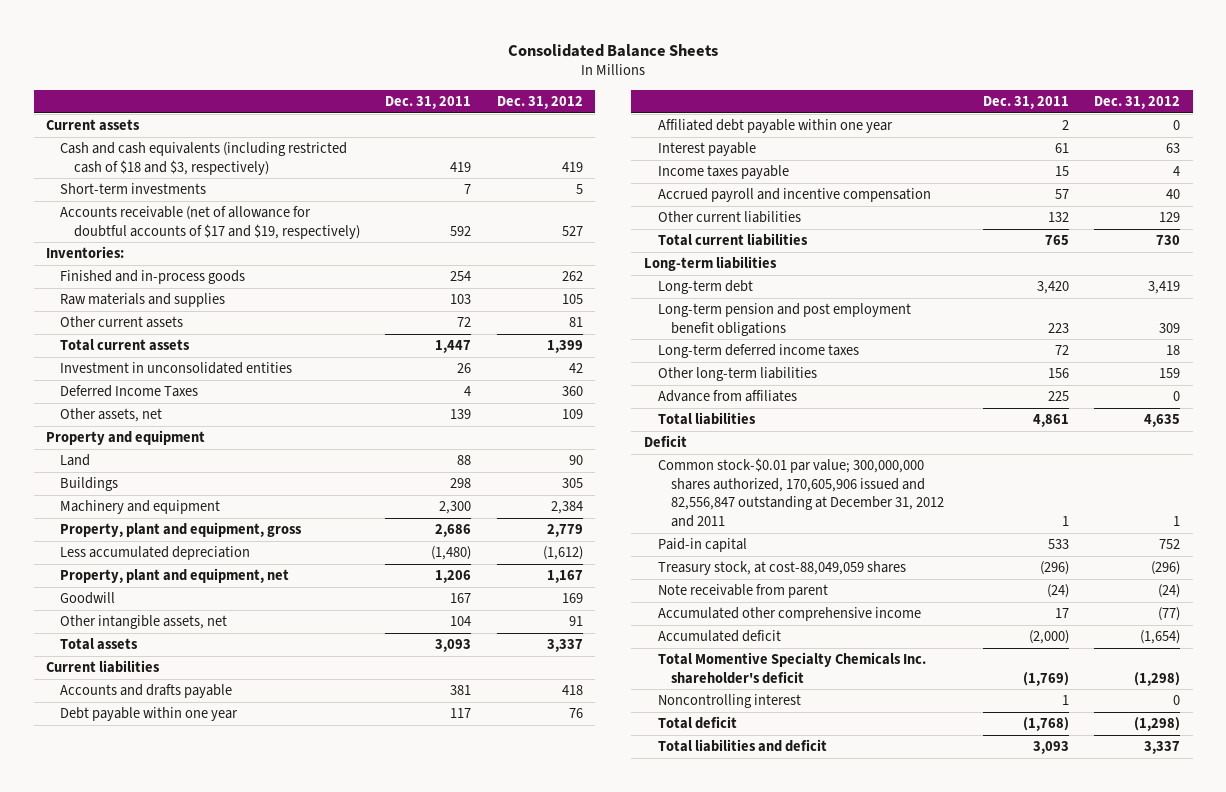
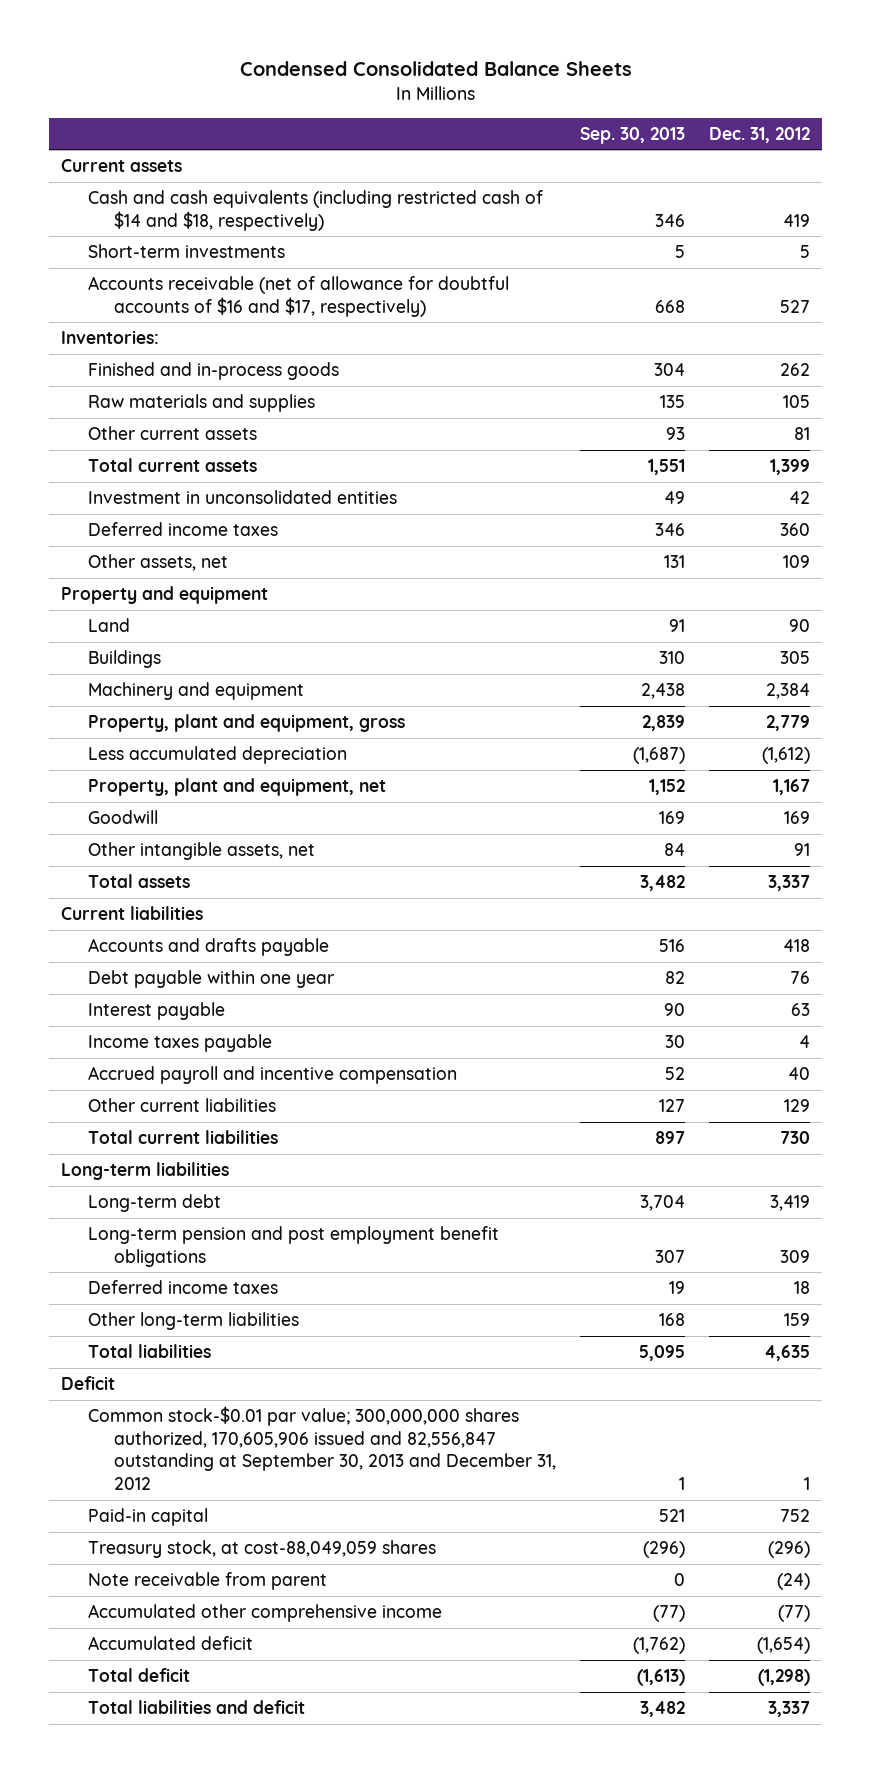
[508,43,719,57] Consolidated Balance Sheets -> [239,61,632,77] Condensed Consolidated Balance Sheets
[385,95,472,109] Dec. 31, 2011 -> none
none -> [580,126,686,144] Sep. 30, 2013
[60,142,348,175] Cash and cash equivalents (including restricted cash of $18 and $3, respectively) -> [87,190,543,231] Cash and cash equivalents (including restricted cash of $14 and $18, respectively)
[60,206,360,239] Accounts receivable (net of allowance for doubtful accounts of $17 and $19, respectively) -> [87,276,509,317] Accounts receivable (net of allowance for doubtful accounts of $16 and $17, respectively)
[60,385,199,398] Deferred Income Taxes -> [87,522,278,537] Deferred income taxes
[657,119,893,134] Affiliated debt payable within one year -> none
[657,344,859,359] Long-term deferred income taxes -> [87,1280,278,1295] Deferred income taxes
[657,390,797,403] Advance from affiliates -> none
[657,458,945,528] Common stock-$0.01 par value; 300,000,000 shares authorized, 170,605,906 issued and 82,556,847 outstanding at December 31, 2012 and 2011 -> [87,1406,557,1491] Common stock-$0.01 par value; 300,000,000 shares authorized, 170,605,906 issued and 82,556,847 outstanding at September 30, 2013 and December 31, 2012
[657,652,926,684] Total Momentive Specialty Chemicals Inc. shareholder's deficit -> none
[657,694,801,709] Noncontrolling interest -> none

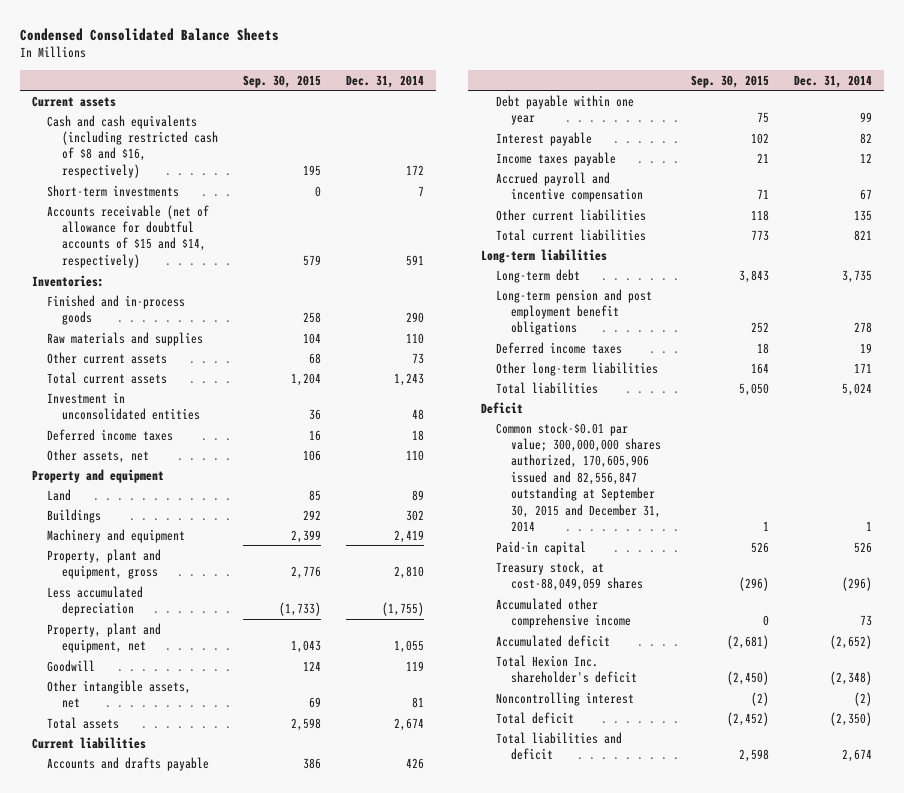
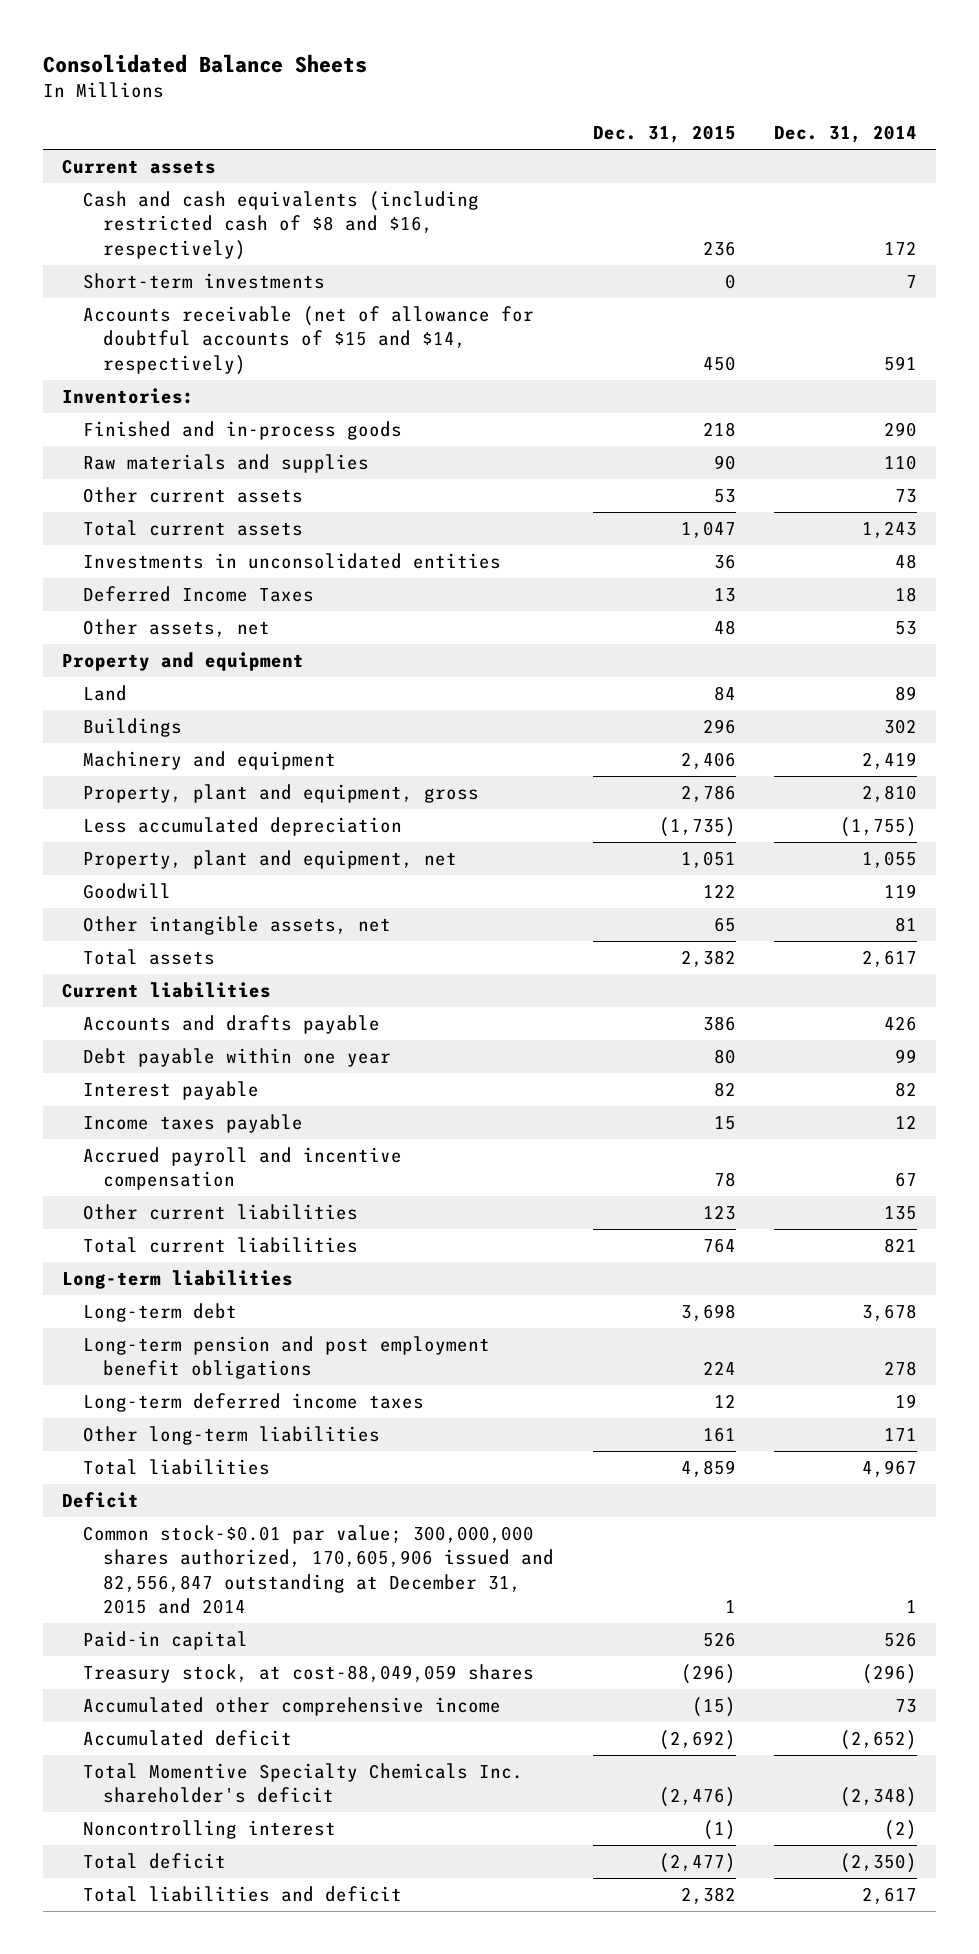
[19,27,279,41] Condensed Consolidated Balance Sheets -> [42,53,367,73] Consolidated Balance Sheets
[243,74,322,88] Sep. 30, 2015 -> none
none -> [592,125,736,144] Dec. 31, 2015
[47,391,201,421] Investment in unconsolidated entities -> [82,553,501,570] Investments in unconsolidated entities
[47,428,174,441] Deferred income taxes -> [82,586,314,603] Deferred Income Taxes
[405,449,424,461] 110 -> [895,621,918,636] 53
[393,717,424,731] 2,674 -> [862,950,918,968] 2,617
[842,269,873,283] 3,735 -> [862,1304,918,1322] 3,678
[495,341,622,354] Deferred income taxes -> [82,1393,424,1413] Long-term deferred income taxes
[842,382,873,396] 5,024 -> [862,1460,918,1478] 4,967
[495,421,661,532] Common stock-$0.01 par value; 300,000,000 shares authorized, 170,605,906 issued and 82,556,847 outstanding at September 30, 2015 and December 31, 2014 -> [82,1525,555,1614] Common stock-$0.01 par value; 300,000,000 shares authorized, 170,605,906 issued and 82,556,847 outstanding at December 31, 2015 and 2014
[495,654,637,684] Total Hexion Inc. shareholder's deficit -> [82,1763,523,1804] Total Momentive Specialty Chemicals Inc. shareholder's deficit
[842,749,873,763] 2,674 -> [862,1887,918,1905] 2,617

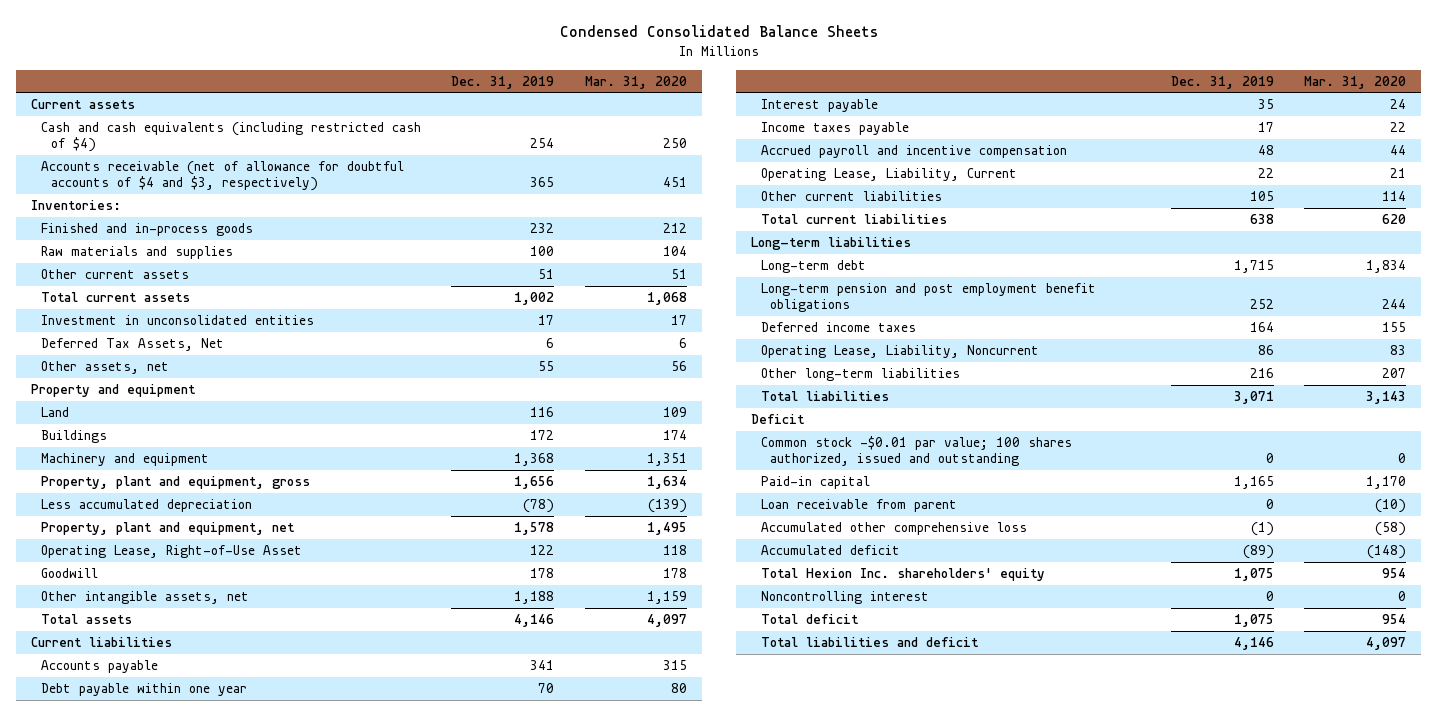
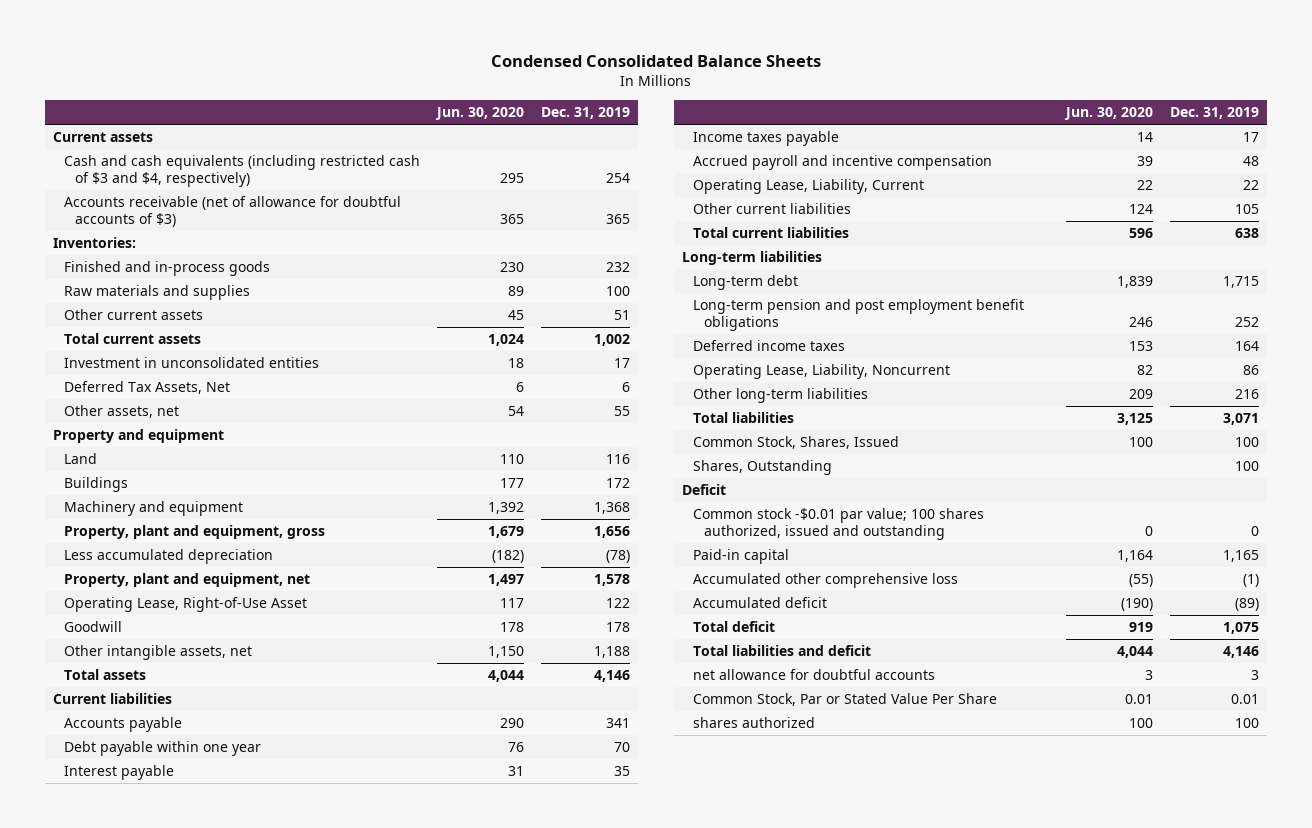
[584,75,687,89] Mar. 31, 2020 -> none
none -> [434,107,524,121] Jun. 30, 2020
[41,122,422,153] Cash and cash equivalents (including restricted cash of $4) -> [64,155,421,188] Cash and cash equivalents (including restricted cash of $3 and $4, respectively)
[41,161,405,192] Accounts receivable (net of allowance for doubtful accounts of $4 and $3, respectively) -> [64,196,402,228] Accounts receivable (net of allowance for doubtful accounts of $3)
none -> [692,436,899,450] Common Stock, Shares, Issued
none -> [692,460,832,476] Shares, Outstanding
[760,499,957,513] Loan receivable from parent -> none
[760,568,1045,582] Total Hexion Inc. shareholders' equity -> none
[760,591,929,605] Noncontrolling interest -> none
none -> [692,669,935,681] net allowance for doubtful accounts
none -> [692,693,997,707] Common Stock, Par or Stated Value Per Share
none -> [692,717,815,729] shares authorized

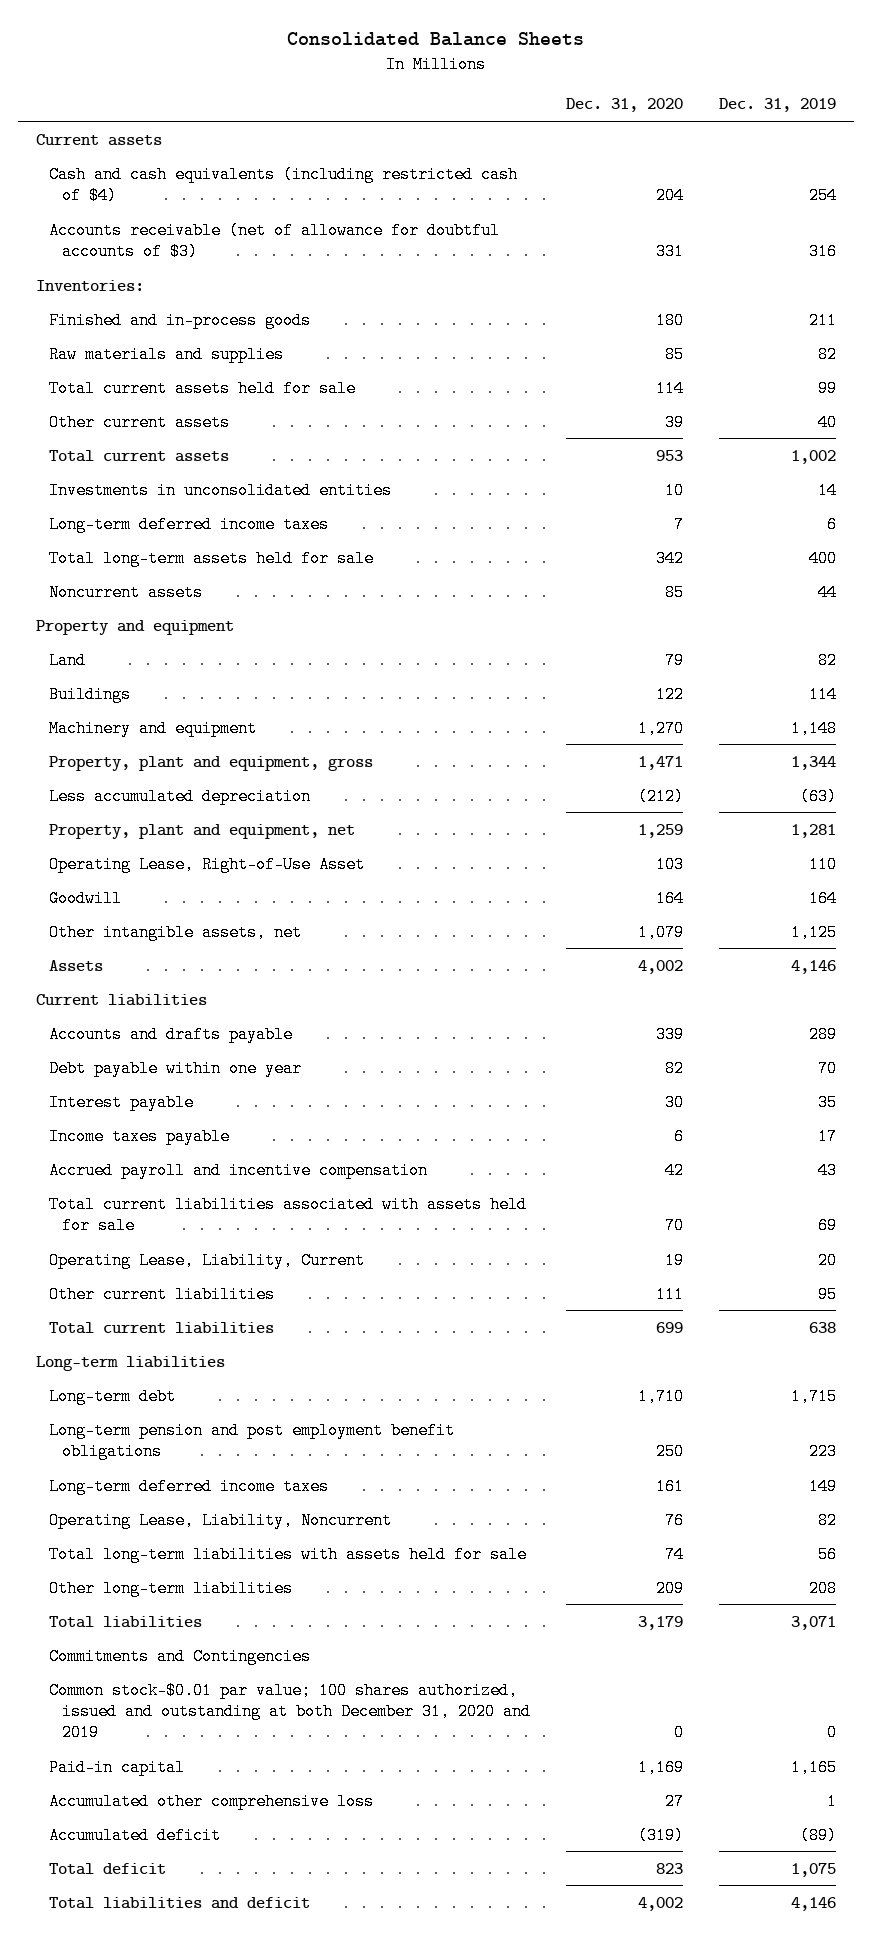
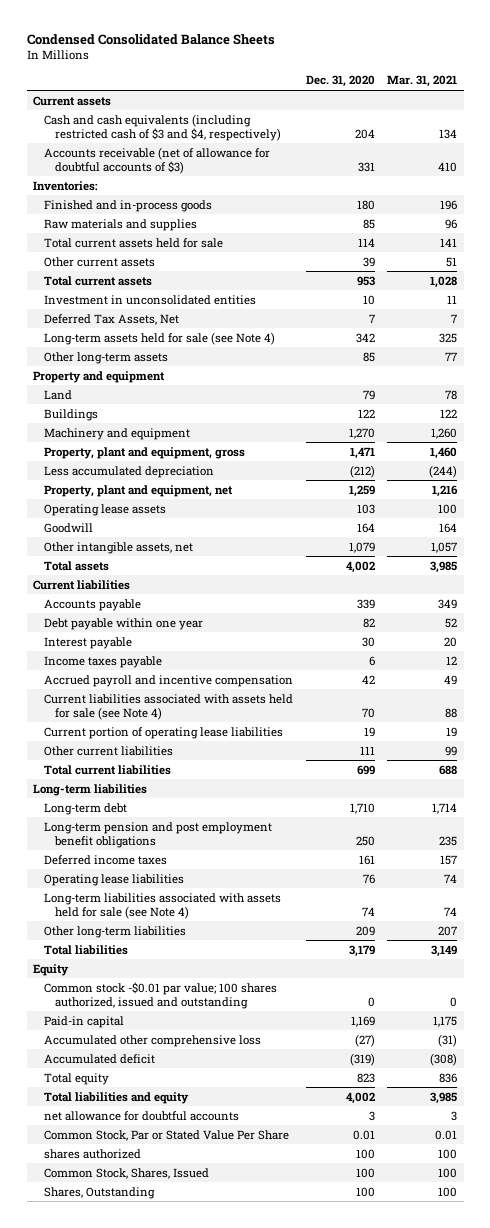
[286,32,584,47] Consolidated Balance Sheets -> [26,34,275,46] Condensed Consolidated Balance Sheets
[718,98,836,113] Dec. 31, 2019 -> none
none -> [387,75,458,88] Mar. 31, 2021
[48,165,518,204] Cash and cash equivalents (including restricted cash of $4) -> [44,113,282,141] Cash and cash equivalents (including restricted cash of $3 and $4, respectively)
[48,515,329,533] Long-term deferred income taxes -> none
[48,481,392,499] Investments in unconsolidated entities -> [44,294,257,305] Investment in unconsolidated entities
none -> [44,313,180,325] Deferred Tax Assets, Net
[48,549,374,567] Total long-term assets held for sale -> [44,331,276,345] Long-term assets held for sale (see Note 4)
[48,583,203,601] Noncurrent assets -> [44,351,169,364] Other long-term assets
[48,855,365,873] Operating Lease, Right-of-Use Asset -> [44,503,167,516] Operating lease assets
[48,959,103,971] Assets -> [44,560,110,571] Total assets
[48,1025,293,1043] Accounts and drafts payable -> [44,598,142,611] Accounts payable
[48,1195,527,1234] Total current liabilities associated with assets held for sale -> [44,693,294,720] Current liabilities associated with assets held for sale (see Note 4)
[48,1251,365,1269] Operating Lease, Liability, Current -> [44,726,284,739] Current portion of operating lease liabilities
[48,1477,329,1495] Long-term deferred income taxes -> [44,854,168,865] Deferred income taxes
[48,1511,392,1529] Operating Lease, Liability, Noncurrent -> [44,873,185,886] Operating lease liabilities
[48,1545,527,1563] Total long-term liabilities with assets held for sale -> [44,892,282,919] Long-term liabilities associated with assets held for sale (see Note 4)
[48,1647,311,1665] Commitments and Contingencies -> none
none -> [33,963,70,976] Equity
[48,1681,531,1742] Common stock-$0.01 par value; 100 shares authorized, issued and outstanding at both December 31, 2020 and 2019 -> [44,981,278,1009] Common stock -$0.01 par value; 100 shares authorized, issued and outstanding
[664,1792,684,1810] 27 -> [354,1033,375,1047] (27)
[48,1862,166,1875] Total deficit -> [44,1072,110,1085] Total equity
[48,1896,310,1909] Total liabilities and deficit -> [44,1091,190,1104] Total liabilities and equity
none -> [44,1110,240,1121] net allowance for doubtful accounts
none -> [44,1129,290,1141] Common Stock, Par or Stated Value Per Share
none -> [44,1148,142,1159] shares authorized
none -> [44,1167,210,1179] Common Stock, Shares, Issued
none -> [44,1186,156,1199] Shares, Outstanding

